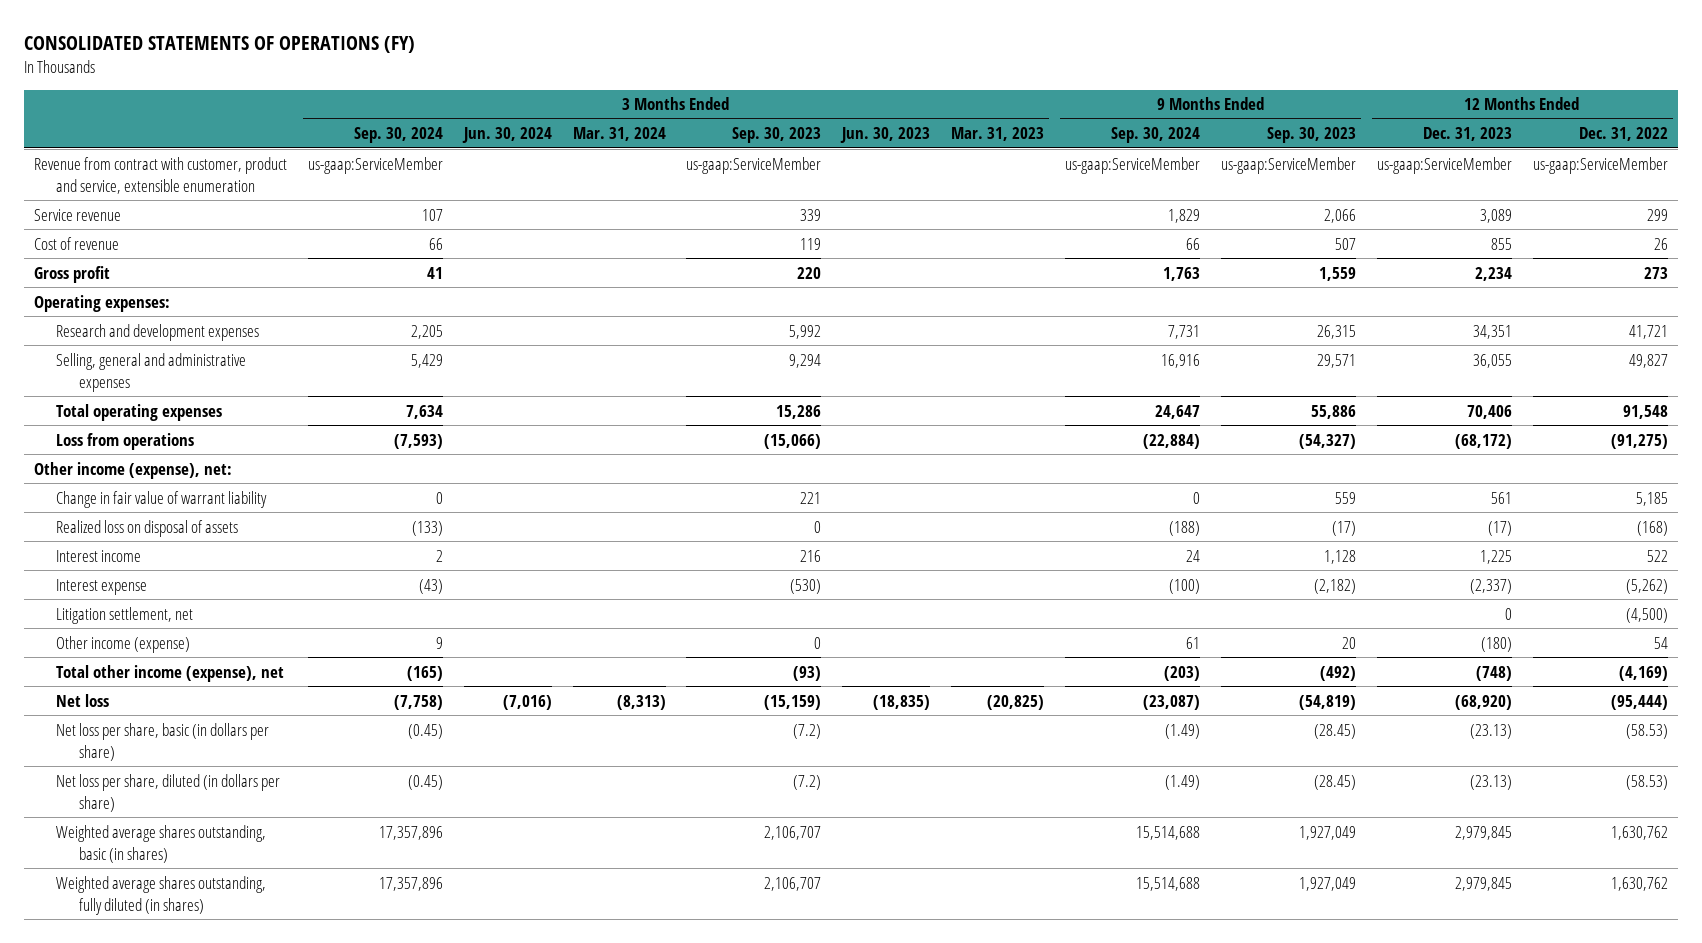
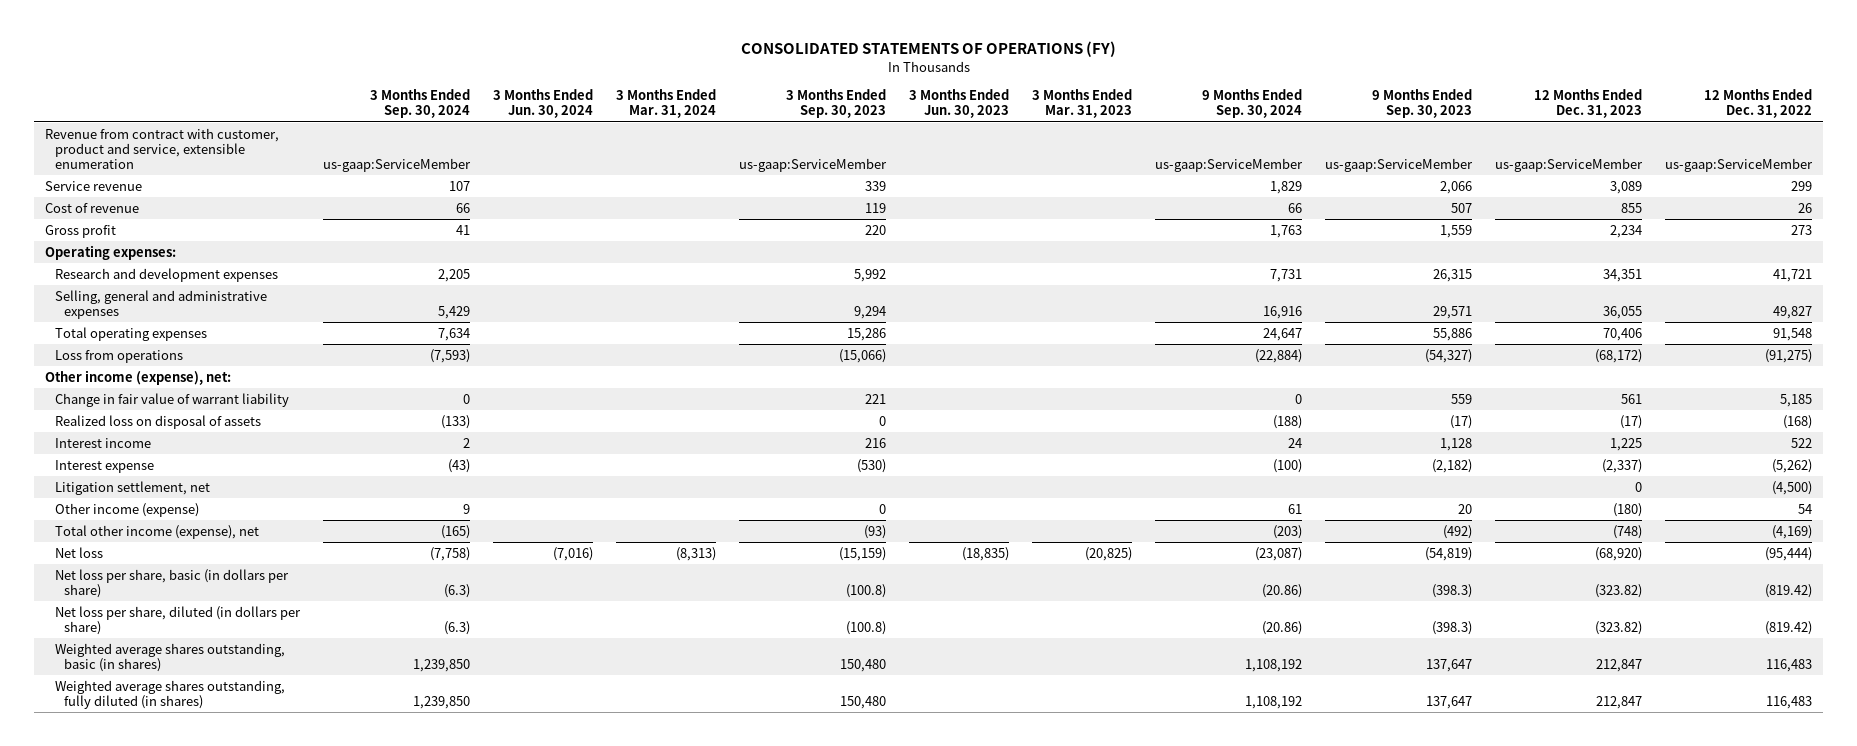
[407,723,443,739] (0.45) -> [443,583,470,598] (6.3)
[793,723,822,739] (7.2) -> [845,583,886,598] (100.8)
[1165,723,1201,739] (1.49) -> [1261,583,1302,598] (20.86)
[1313,723,1356,739] (28.45) -> [1431,583,1472,598] (398.3)
[1469,723,1512,739] (23.13) -> [1594,583,1642,598] (323.82)
[1625,723,1668,739] (58.53) -> [1764,583,1812,598] (819.42)
[407,774,443,790] (0.45) -> [443,620,470,635] (6.3)
[793,774,822,790] (7.2) -> [845,620,886,635] (100.8)
[1165,774,1201,790] (1.49) -> [1261,620,1302,635] (20.86)
[1313,774,1356,790] (28.45) -> [1431,620,1472,635] (398.3)
[1469,774,1512,790] (23.13) -> [1594,620,1642,635] (323.82)
[1625,774,1668,790] (58.53) -> [1764,620,1812,635] (819.42)
[378,825,443,840] 17,357,896 -> [412,658,470,672] 1,239,850
[764,825,822,840] 2,106,707 -> [839,658,886,672] 150,480
[1136,825,1201,840] 15,514,688 -> [1244,658,1302,672] 1,108,192
[1298,825,1356,840] 1,927,049 -> [1425,658,1472,672] 137,647
[1454,825,1512,840] 2,979,845 -> [1595,658,1642,672] 212,847
[1610,825,1668,840] 1,630,762 -> [1765,658,1812,672] 116,483
[378,876,443,891] 17,357,896 -> [412,695,470,709] 1,239,850
[764,876,822,891] 2,106,707 -> [839,695,886,709] 150,480
[1136,876,1201,891] 15,514,688 -> [1244,695,1302,709] 1,108,192
[1298,876,1356,891] 1,927,049 -> [1425,695,1472,709] 137,647
[1454,876,1512,891] 2,979,845 -> [1595,695,1642,709] 212,847
[1610,876,1668,891] 1,630,762 -> [1765,695,1812,709] 116,483

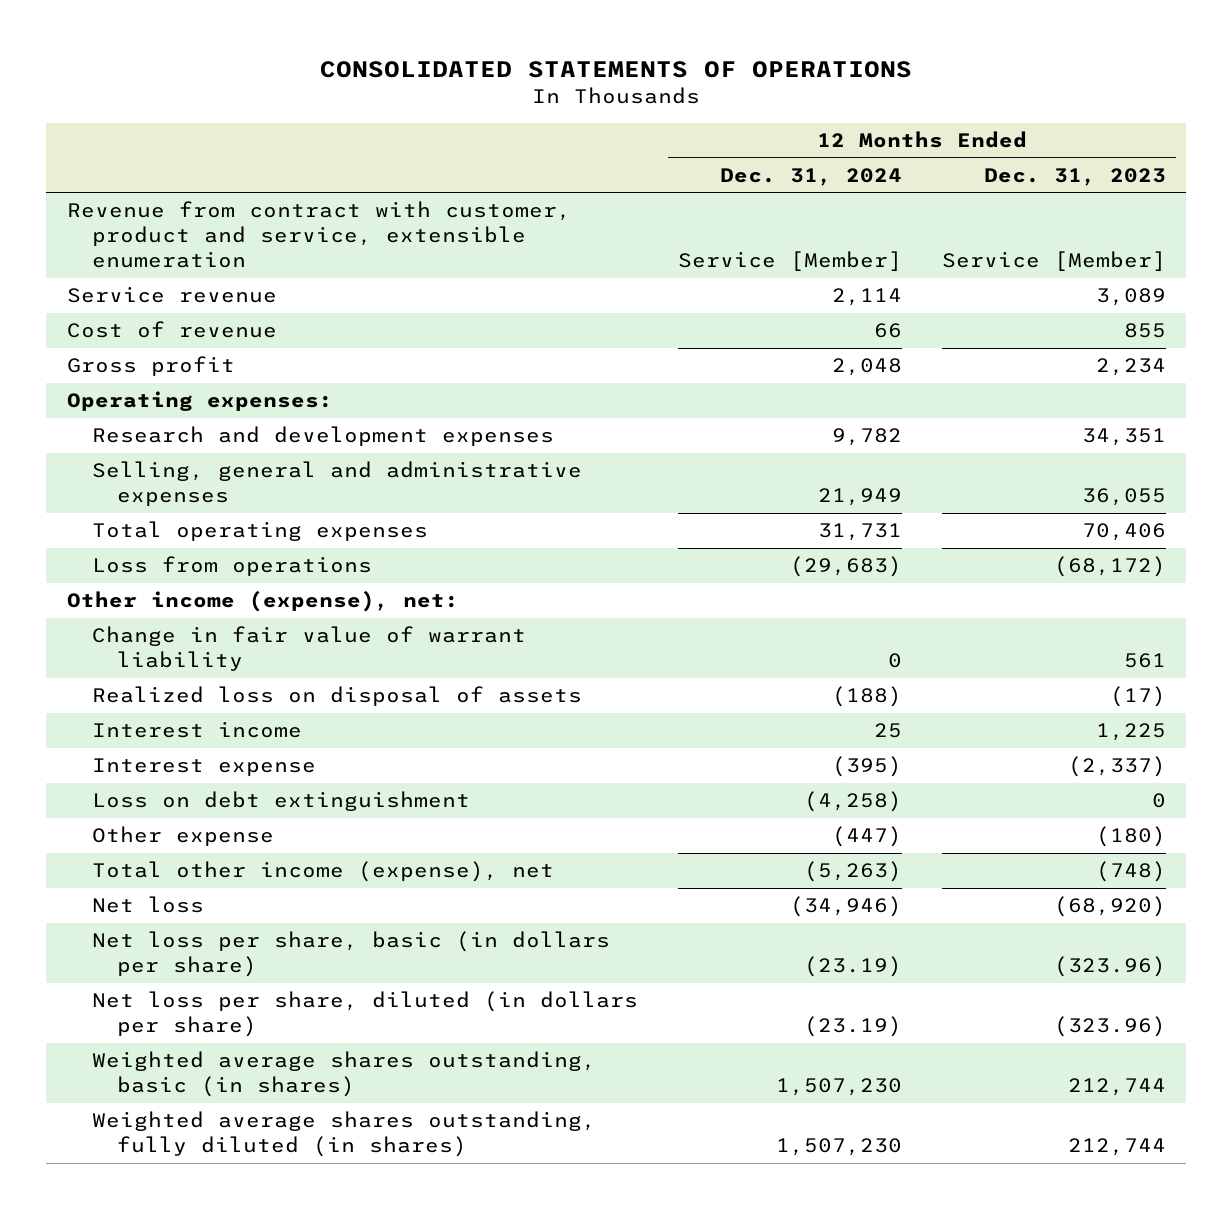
[740,41,1116,58] CONSOLIDATED STATEMENTS OF OPERATIONS (FY) -> [320,60,913,78] CONSOLIDATED STATEMENTS OF OPERATIONS
[369,89,470,119] 3 Months Ended Sep. 30, 2024 -> none
[492,89,593,119] 3 Months Ended Jun. 30, 2024 -> none
[615,89,716,119] 3 Months Ended Mar. 31, 2024 -> none
[785,89,886,119] 3 Months Ended Sep. 30, 2023 -> none
[908,89,1009,119] 3 Months Ended Jun. 30, 2023 -> none
[1031,89,1132,119] 3 Months Ended Mar. 31, 2023 -> none
[1201,89,1302,119] 9 Months Ended Sep. 30, 2024 -> none
[1371,89,1472,119] 9 Months Ended Sep. 30, 2023 -> none
[1703,89,1812,119] 12 Months Ended Dec. 31, 2022 -> none
none -> [719,167,902,186] Dec. 31, 2024
[1494,157,1643,172] us-gaap:ServiceMember -> [941,251,1166,272] Service [Member]
[54,480,210,495] Litigation settlement, net -> none
none -> [91,791,470,812] Loss on debt extinguishment
[54,502,199,517] Other income (expense) -> [91,826,274,847] Other expense
[1594,583,1642,598] (323.82) -> [1053,956,1166,978] (323.96)
[1594,620,1642,635] (323.82) -> [1053,1016,1166,1038] (323.96)
[1595,658,1642,672] 212,847 -> [1067,1078,1166,1097] 212,744
[1595,695,1642,709] 212,847 -> [1067,1138,1166,1157] 212,744

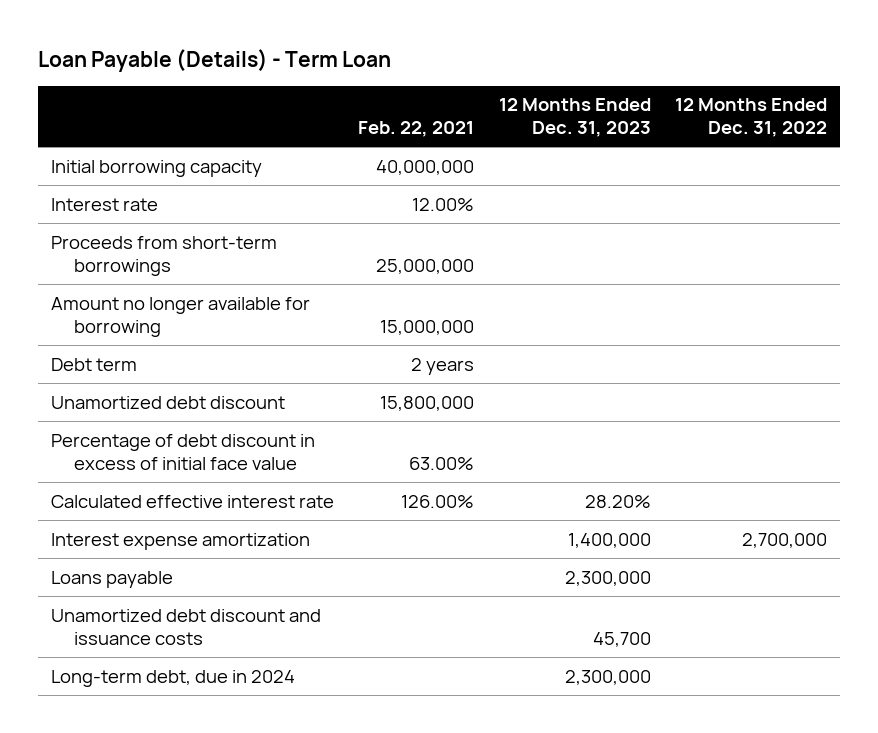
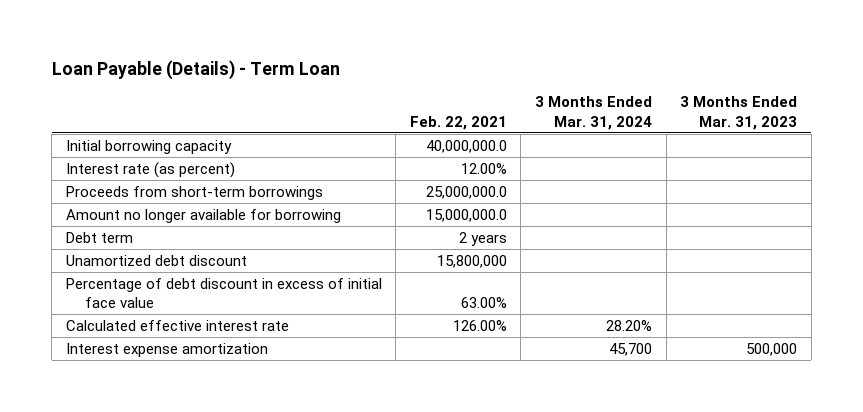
[498,98,651,138] 12 Months Ended Dec. 31, 2023 -> none
[675,98,828,138] 12 Months Ended Dec. 31, 2022 -> none
none -> [535,96,653,130] 3 Months Ended Mar. 31, 2024
none -> [680,96,798,130] 3 Months Ended Mar. 31, 2023
[376,159,475,175] 40,000,000 -> [425,139,507,153] 40,000,000.0
[50,197,158,211] Interest rate -> [65,161,235,178] Interest rate (as percent)
[376,258,475,274] 25,000,000 -> [425,185,507,199] 25,000,000.0
[380,319,475,335] 15,000,000 -> [425,208,507,222] 15,000,000.0
[50,570,173,588] Loans payable -> none
[50,608,321,645] Unamortized debt discount and issuance costs -> none
[50,669,295,687] Long-term debt, due in 2024 -> none

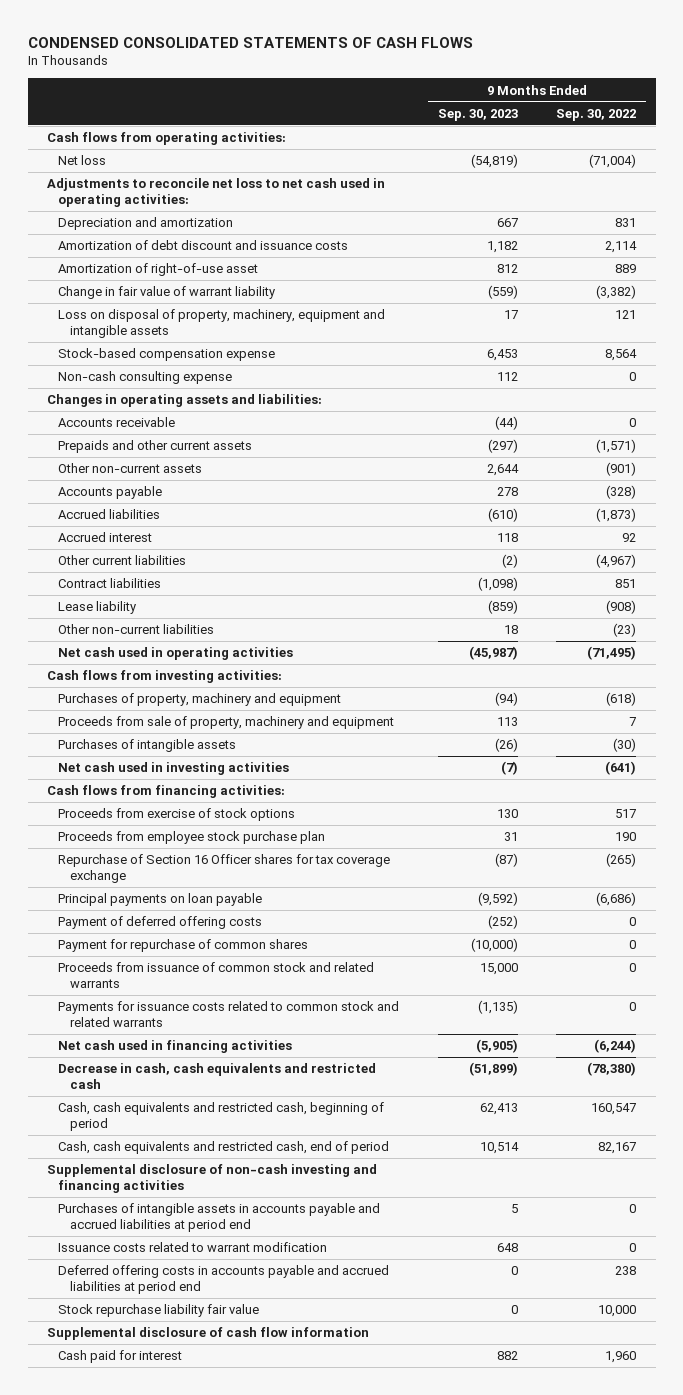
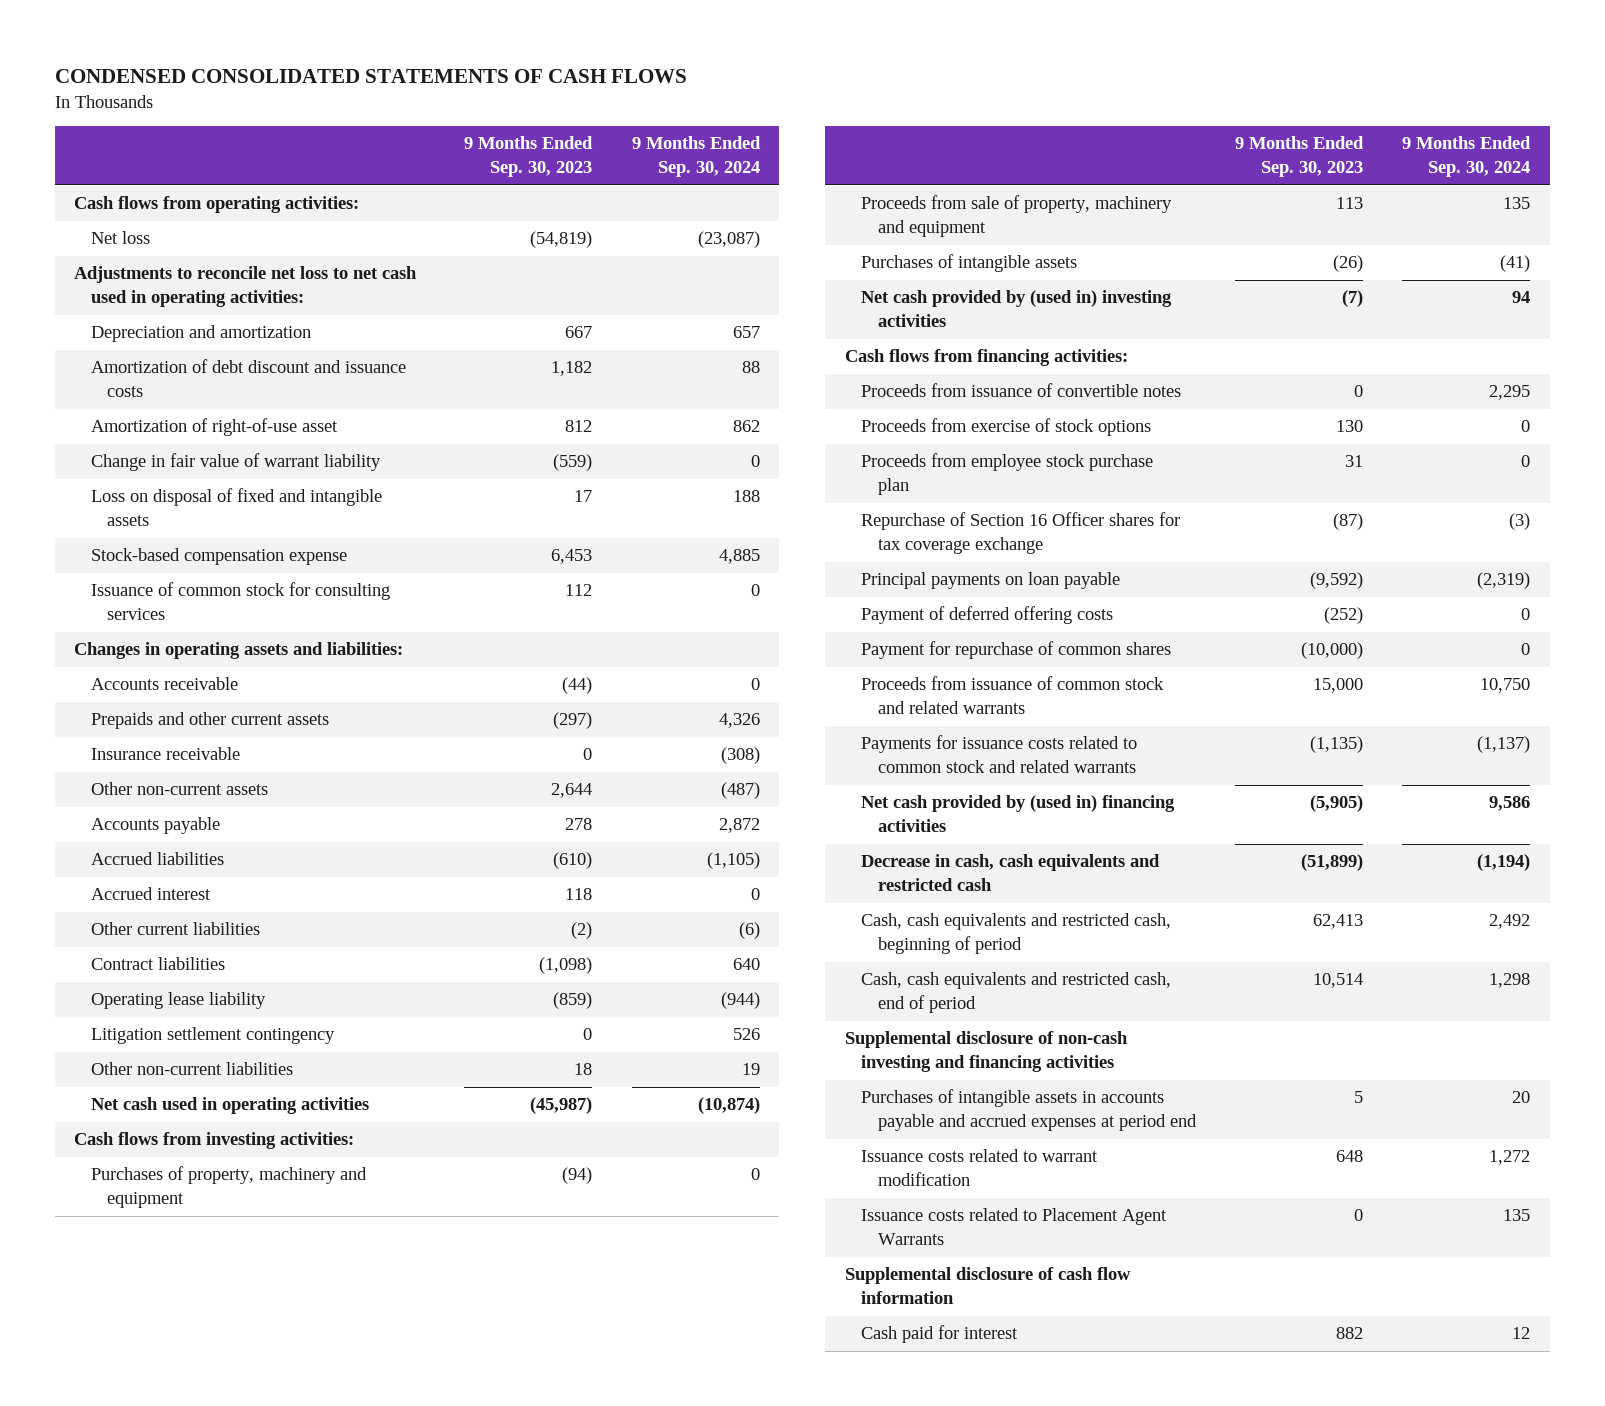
[556,108,637,121] Sep. 30, 2022 -> none
none -> [631,136,761,178] 9 Months Ended Sep. 30, 2024
[58,309,386,339] Loss on disposal of property, machinery, equipment and intangible assets -> [90,488,382,527] Loss on disposal of fixed and intangible assets
[58,371,233,385] Non-cash consulting expense -> [90,582,390,621] Issuance of common stock for consulting services
none -> [90,747,240,761] Insurance receivable
[58,601,137,615] Lease liability -> [90,992,266,1010] Operating lease liability
none -> [90,1027,335,1045] Litigation settlement contingency
[58,762,290,776] Net cash used in investing activities -> [861,290,1173,328] Net cash provided by (used in) investing activities
none -> [861,383,1182,398] Proceeds from issuance of convertible notes
[58,1040,293,1054] Net cash used in financing activities -> [861,795,1176,833] Net cash provided by (used in) financing activities
[58,1203,381,1233] Purchases of intangible assets in accounts payable and accrued liabilities at period end -> [861,1089,1197,1132] Purchases of intangible assets in accounts payable and accrued expenses at period end
[58,1265,390,1295] Deferred offering costs in accounts payable and accrued liabilities at period end -> none
[58,1304,260,1318] Stock repurchase liability fair value -> none
none -> [861,1208,1168,1246] Issuance costs related to Placement Agent Warrants

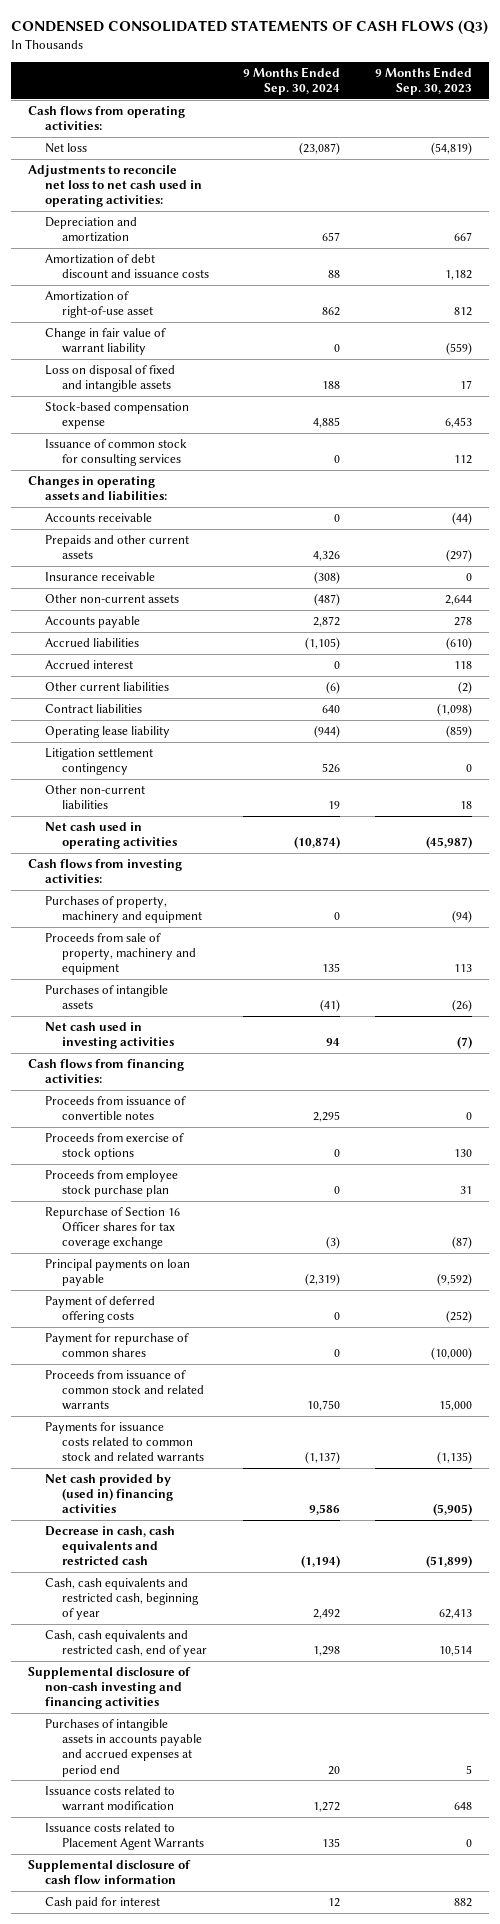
[54,68,687,83] CONDENSED CONSOLIDATED STATEMENTS OF CASH FLOWS -> [10,20,488,36] CONDENSED CONSOLIDATED STATEMENTS OF CASH FLOWS (Q3)
[861,290,1173,328] Net cash provided by (used in) investing activities -> [44,1022,174,1050] Net cash used in investing activities
[861,913,1172,955] Cash, cash equivalents and restricted cash, beginning of period -> [44,1578,199,1621] Cash, cash equivalents and restricted cash, beginning of year
[861,972,1172,1014] Cash, cash equivalents and restricted cash, end of period -> [44,1630,207,1658] Cash, cash equivalents and restricted cash, end of year

